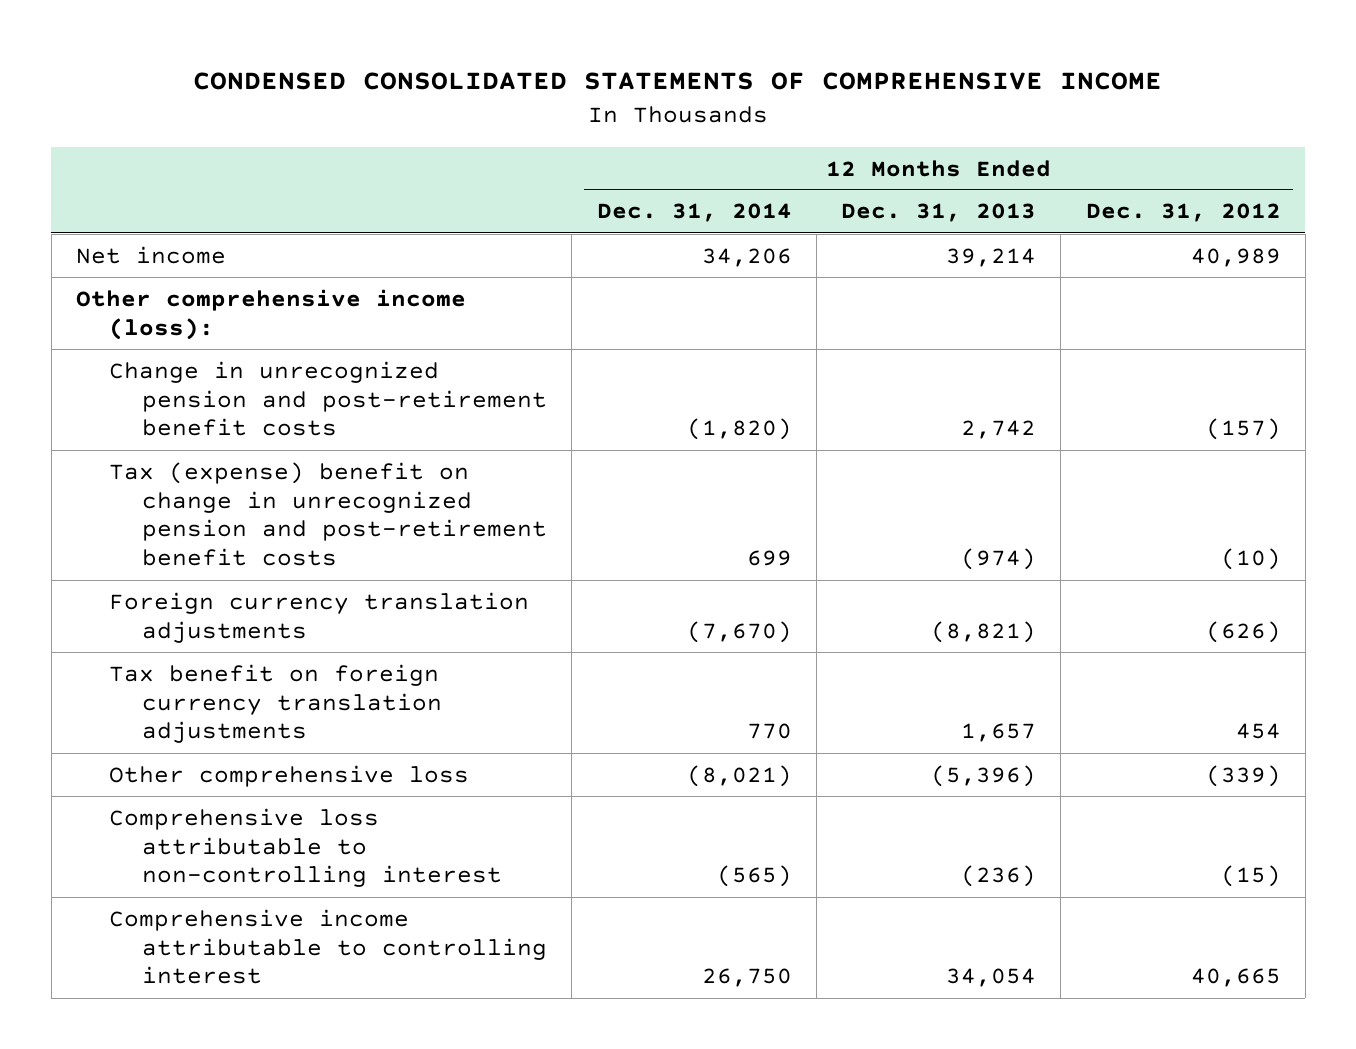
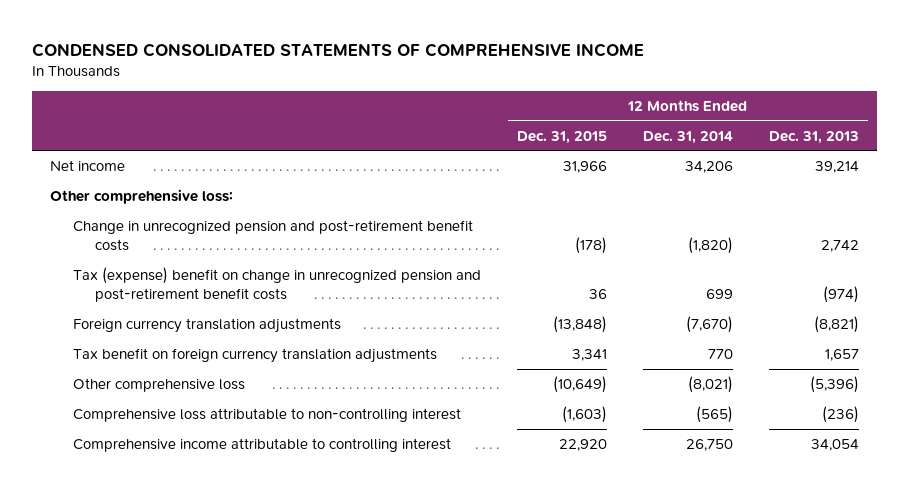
[1085,203,1281,223] Dec. 31, 2012 -> none
none -> [516,130,607,144] Dec. 31, 2015
[75,288,466,340] Other comprehensive income (loss): -> [50,189,234,205] Other comprehensive loss:

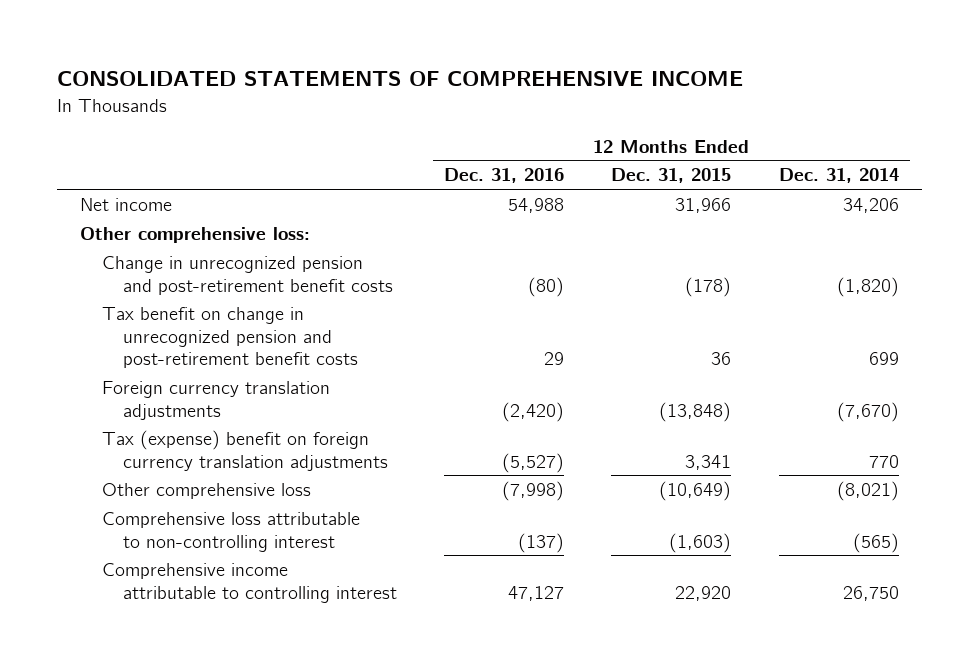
[32,42,645,57] CONDENSED CONSOLIDATED STATEMENTS OF COMPREHENSIVE INCOME -> [56,71,743,87] CONSOLIDATED STATEMENTS OF COMPREHENSIVE INCOME
[769,130,860,144] Dec. 31, 2013 -> none
none -> [444,168,565,184] Dec. 31, 2016
[72,267,481,303] Tax (expense) benefit on change in unrecognized pension and post-retirement benefit costs -> [101,307,359,369] Tax benefit on change in unrecognized pension and post-retirement benefit costs
[72,348,437,364] Tax benefit on foreign currency translation adjustments -> [101,430,389,471] Tax (expense) benefit on foreign currency translation adjustments

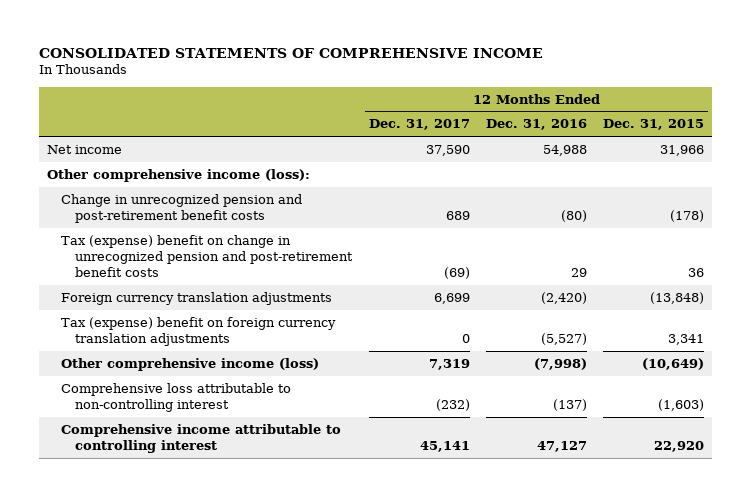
[778,168,899,184] Dec. 31, 2014 -> none
none -> [368,119,470,131] Dec. 31, 2017
[80,227,311,244] Other comprehensive loss: -> [46,168,310,182] Other comprehensive income (loss):
[101,307,359,369] Tax benefit on change in unrecognized pension and post-retirement benefit costs -> [61,234,354,277] Tax (expense) benefit on change in unrecognized pension and post-retirement benefit costs
[101,483,311,500] Other comprehensive loss -> [61,357,320,371] Other comprehensive income (loss)

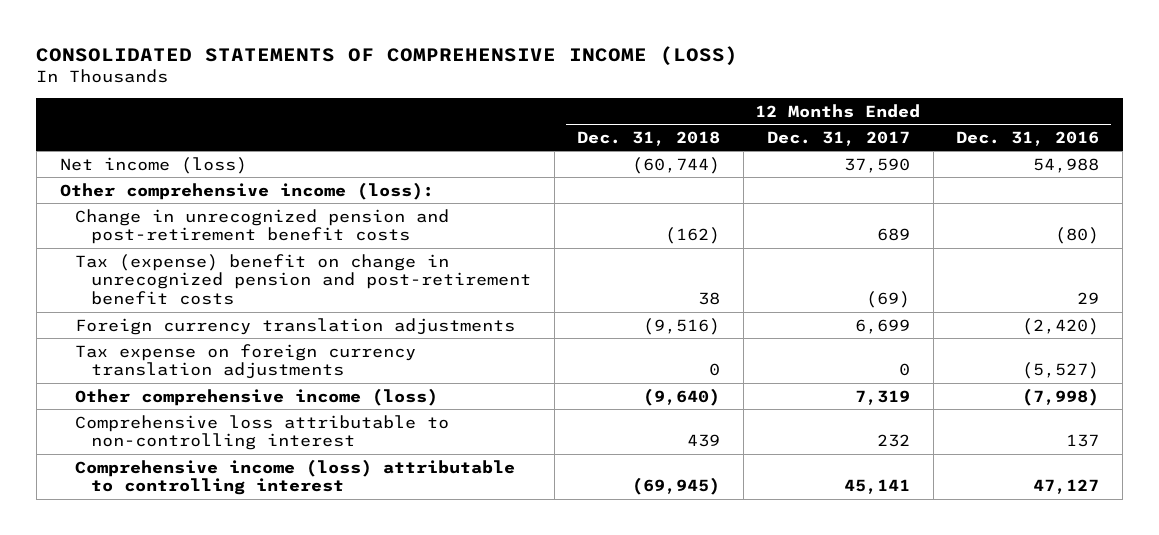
[38,47,543,58] CONSOLIDATED STATEMENTS OF COMPREHENSIVE INCOME -> [36,45,739,65] CONSOLIDATED STATEMENTS OF COMPREHENSIVE INCOME (LOSS)
[603,119,705,131] Dec. 31, 2015 -> none
none -> [577,130,721,146] Dec. 31, 2018
[46,144,122,154] Net income -> [59,156,247,174] Net income (loss)
[61,316,337,346] Tax (expense) benefit on foreign currency translation adjustments -> [75,343,417,380] Tax expense on foreign currency translation adjustments
[435,398,470,411] (232) -> [876,434,910,448] 232
[553,398,588,411] (137) -> [1066,434,1100,448] 137
[61,423,342,453] Comprehensive income attributable to controlling interest -> [75,458,516,496] Comprehensive income (loss) attributable to controlling interest

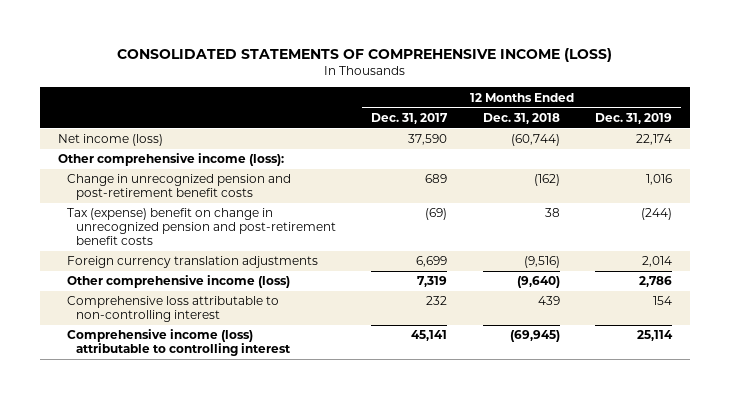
[956,130,1100,146] Dec. 31, 2016 -> none
none -> [595,112,673,124] Dec. 31, 2019
[75,343,417,380] Tax expense on foreign currency translation adjustments -> none

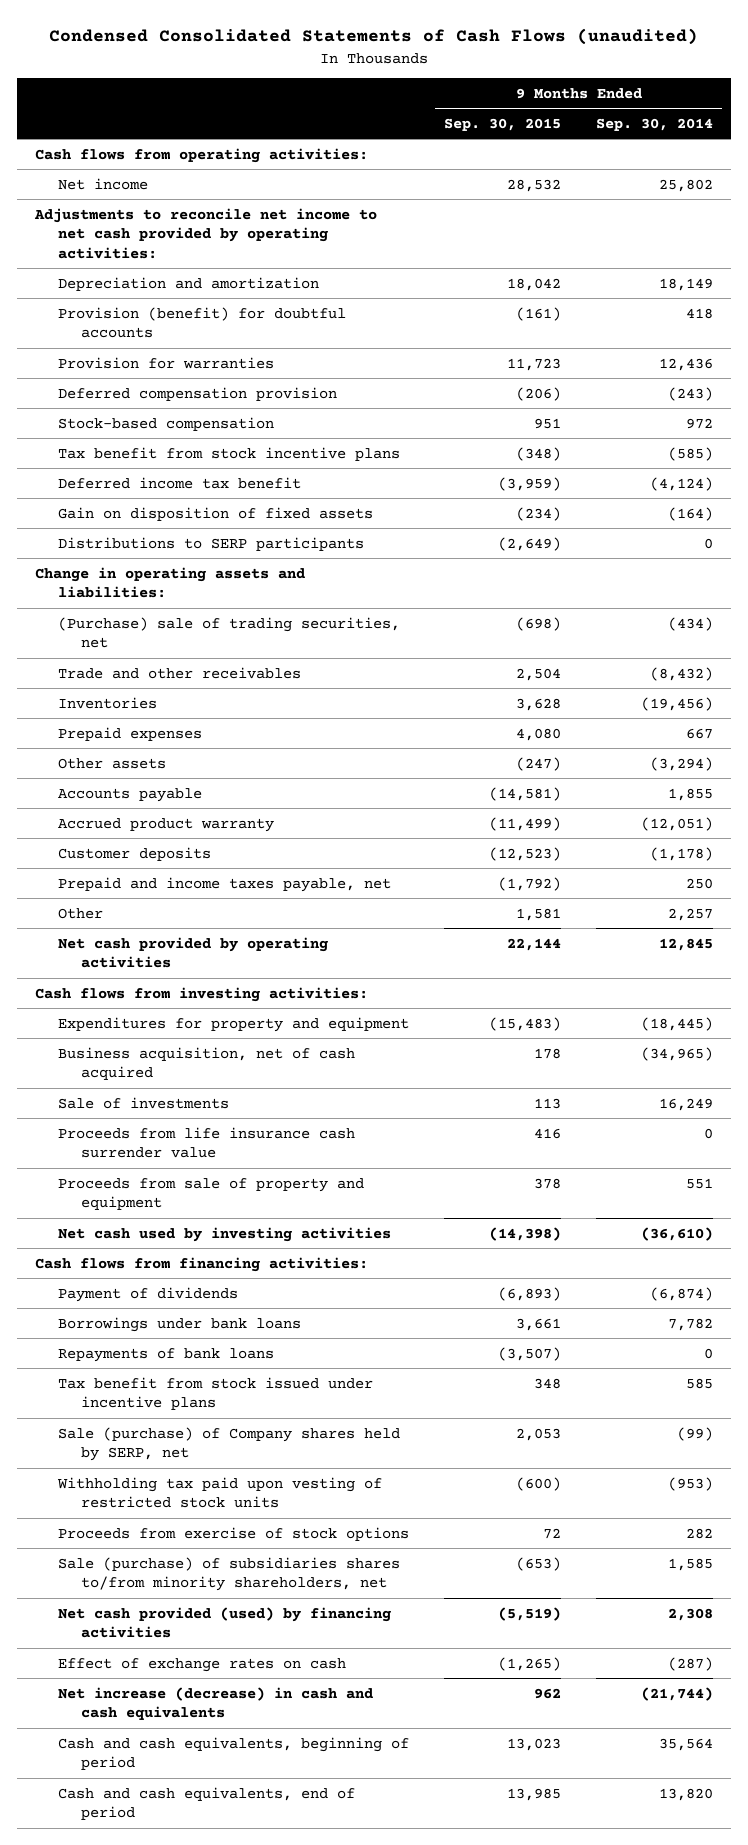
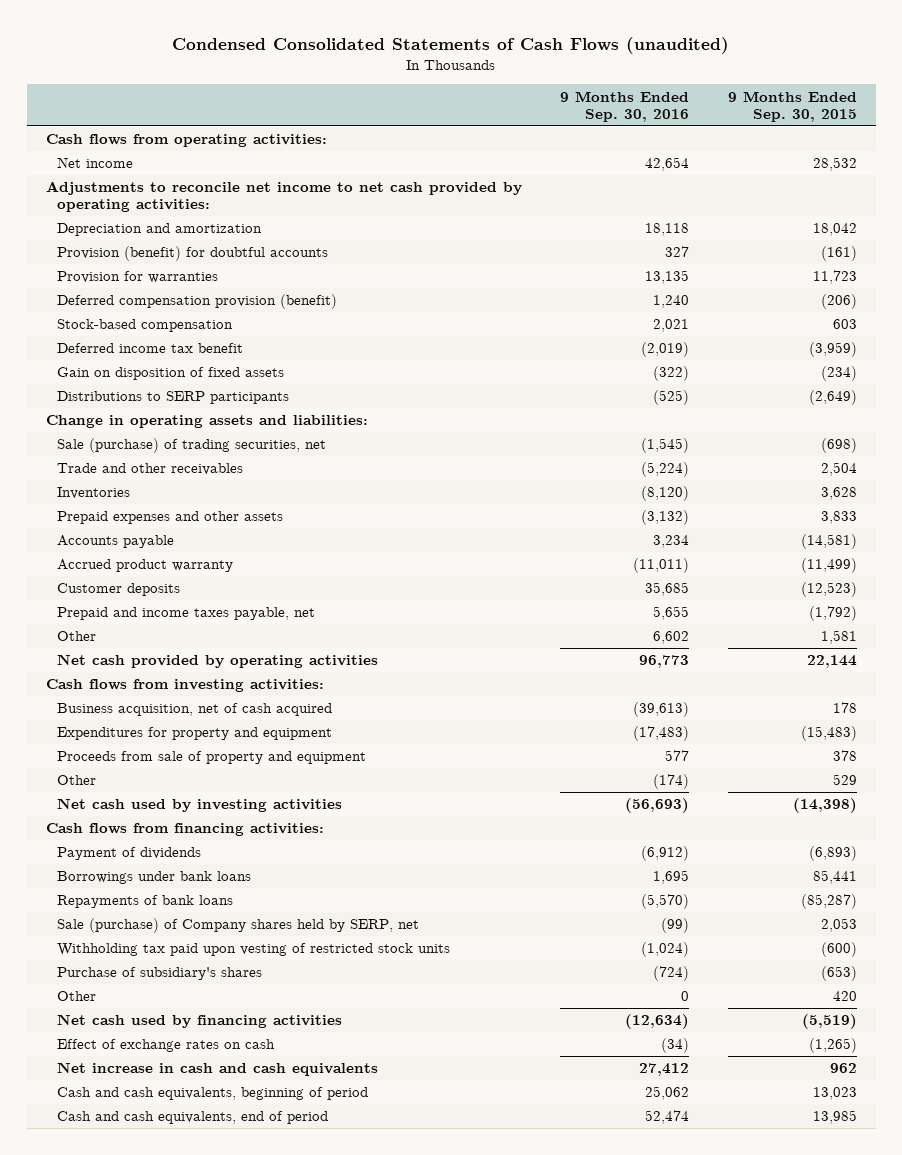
[596,117,714,131] Sep. 30, 2014 -> none
none -> [560,90,690,122] 9 Months Ended Sep. 30, 2016
[57,446,400,461] Tax benefit from stock incentive plans -> none
[57,386,337,401] Deferred compensation provision -> [56,294,337,310] Deferred compensation provision (benefit)
[534,417,562,429] 951 -> [832,319,857,330] 603
[57,616,400,649] (Purchase) sale of trading securities, net -> [56,438,326,454] Sale (purchase) of trading securities, net
[57,726,202,741] Prepaid expenses -> none
[57,757,166,769] Other assets -> none
none -> [56,511,283,525] Prepaid expenses and other assets
[57,1096,229,1109] Sale of investments -> none
[57,1126,355,1159] Proceeds from life insurance cash surrender value -> none
[57,1016,409,1032] Expenditures for property and equipment -> [56,727,332,741] Expenditures for property and equipment
none -> [56,775,96,786] Other
[57,1376,373,1411] Tax benefit from stock issued under incentive plans -> none
[516,1317,562,1331] 3,661 -> [812,870,857,885] 85,441
[498,1346,562,1361] (3,507) -> [800,894,857,910] (85,287)
[57,1526,409,1541] Proceeds from exercise of stock options -> none
[57,1556,400,1592] Sale (purchase) of subsidiaries shares to/from minority shareholders, net -> [56,967,262,981] Purchase of subsidiary's shares
none -> [56,991,96,1002] Other
[57,1606,391,1639] Net cash provided (used) by financing activities -> [56,1014,342,1029] Net cash used by financing activities
[57,1686,373,1721] Net increase (decrease) in cash and cash equivalents -> [56,1062,378,1077] Net increase in cash and cash equivalents

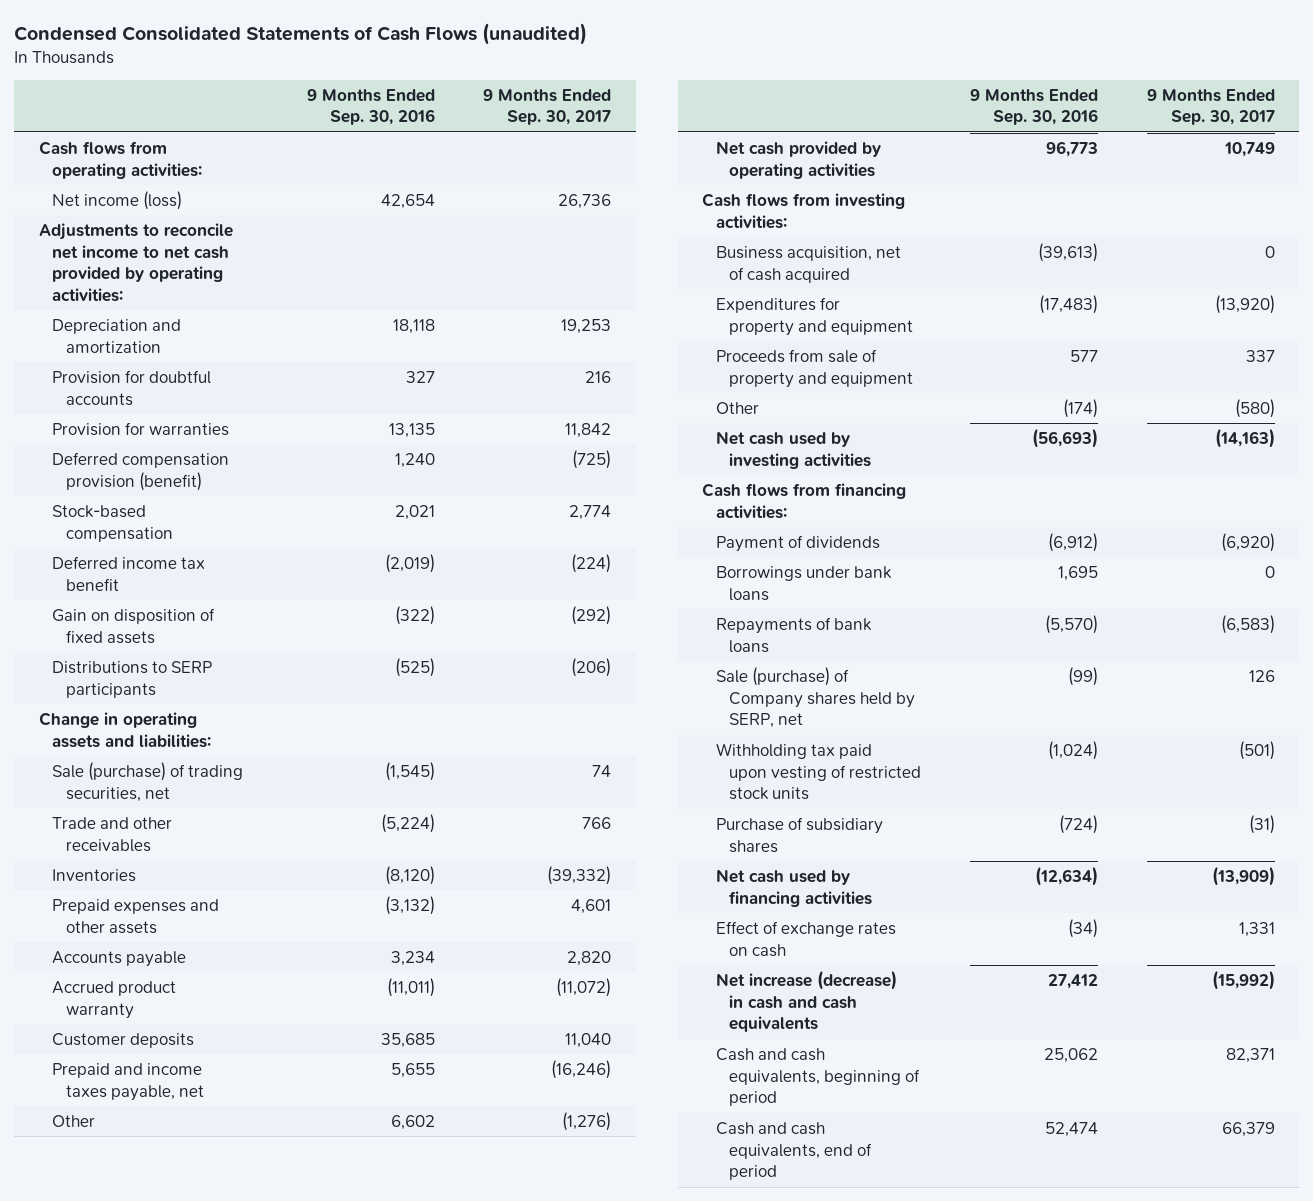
[727,90,857,122] 9 Months Ended Sep. 30, 2015 -> none
none -> [483,88,612,126] 9 Months Ended Sep. 30, 2017
[56,157,133,169] Net income -> [52,190,183,210] Net income (loss)
[56,246,328,262] Provision (benefit) for doubtful accounts -> [52,369,212,406] Provision for doubtful accounts
[56,991,96,1002] Other -> none
[56,967,262,981] Purchase of subsidiary's shares -> [715,816,883,853] Purchase of subsidiary shares
[56,1062,378,1077] Net increase in cash and cash equivalents -> [715,969,897,1033] Net increase (decrease) in cash and cash equivalents

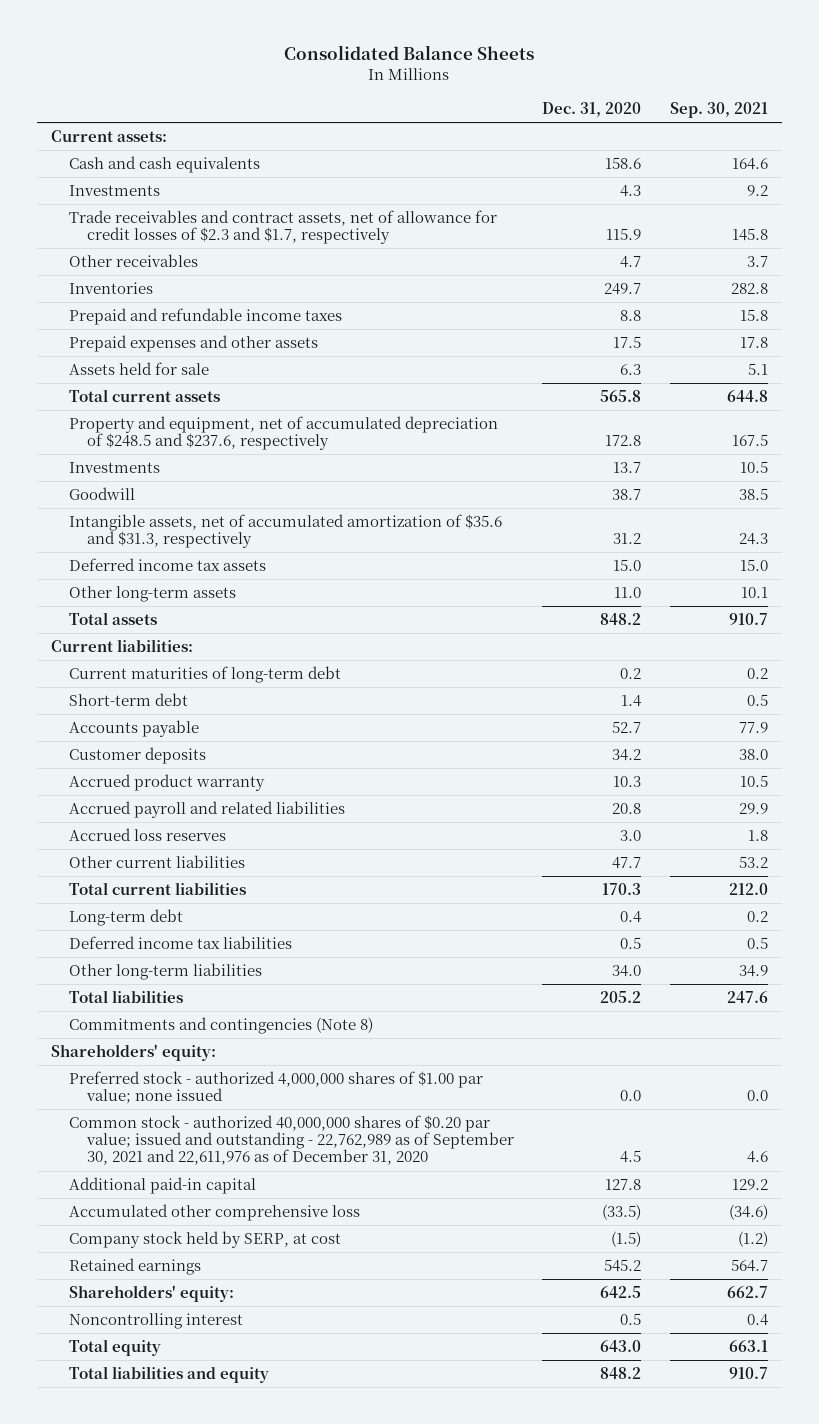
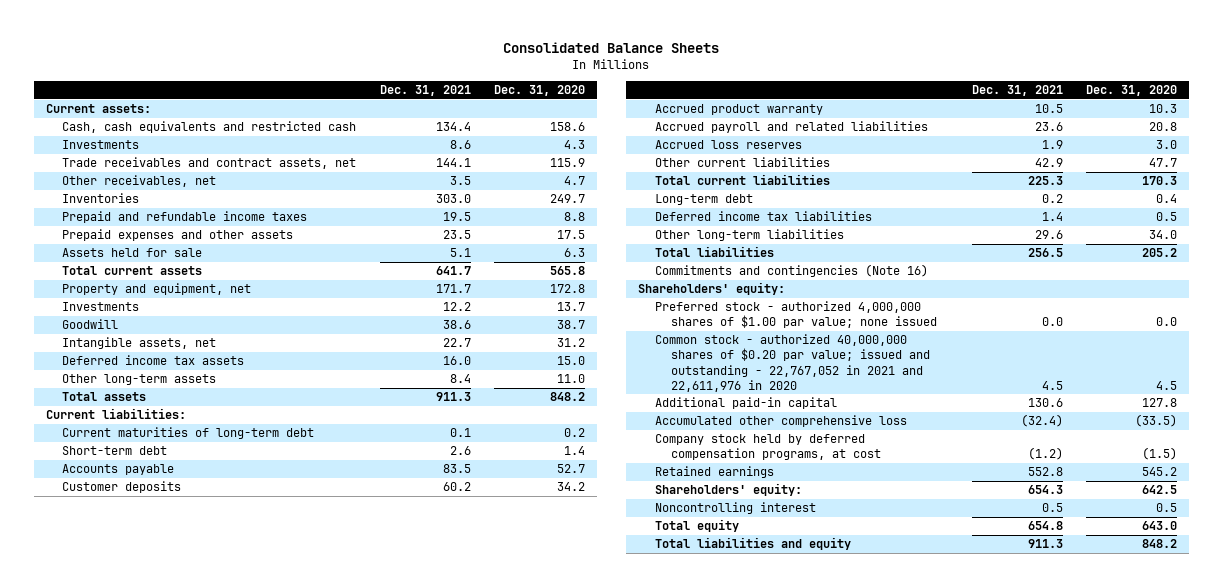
[669,102,768,119] Sep. 30, 2021 -> none
none -> [379,85,471,97] Dec. 31, 2021
[69,156,261,174] Cash and cash equivalents -> [62,121,357,134] Cash, cash equivalents and restricted cash
[69,210,498,245] Trade receivables and contract assets, net of allowance for credit losses of $2.3 and $1.7, respectively -> [62,157,357,170] Trade receivables and contract assets, net
[69,254,199,268] Other receivables -> [62,175,217,188] Other receivables, net
[69,416,499,451] Property and equipment, net of accumulated depreciation of $248.5 and $237.6, respectively -> [62,283,252,296] Property and equipment, net
[69,514,503,549] Intangible assets, net of accumulated amortization of $35.6 and $31.3, respectively -> [62,337,217,350] Intangible assets, net
[69,1017,374,1035] Commitments and contingencies (Note 8) -> [654,264,928,278] Commitments and contingencies (Note 16)
[69,1115,515,1166] Common stock - authorized 40,000,000 shares of $0.20 par value; issued and outstanding - 22,762,989 as of September 30, 2021 and 22,611,976 as of December 31, 2020 -> [654,334,931,392] Common stock - authorized 40,000,000 shares of $0.20 par value; issued and outstanding - 22,767,052 in 2021 and 22,611,976 in 2020
[69,1231,342,1249] Company stock held by SERP, at cost -> [654,434,882,461] Company stock held by deferred compensation programs, at cost

